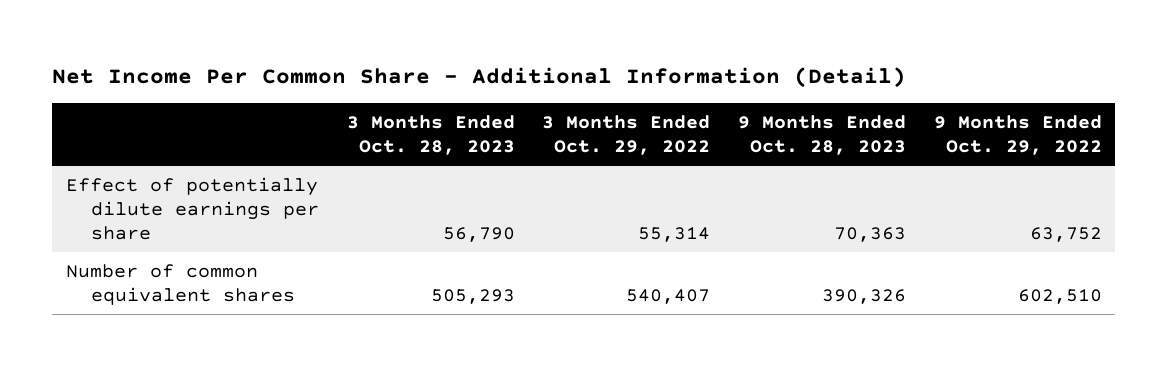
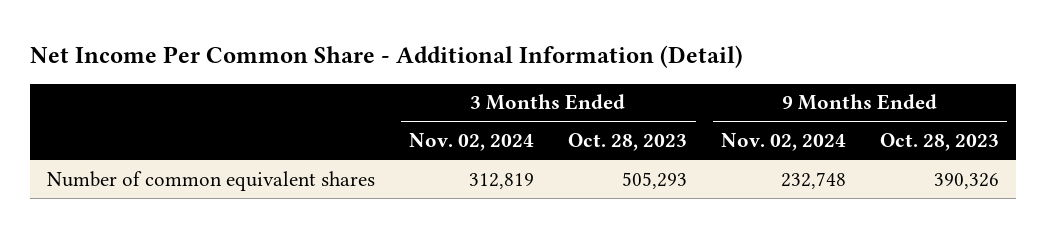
[542,114,711,156] 3 Months Ended Oct. 29, 2022 -> none
[933,114,1102,156] 9 Months Ended Oct. 29, 2022 -> none
none -> [409,133,535,152] Nov. 02, 2024
none -> [721,133,847,152] Nov. 02, 2024
[65,176,320,241] Effect of potentially dilute earnings per share -> none

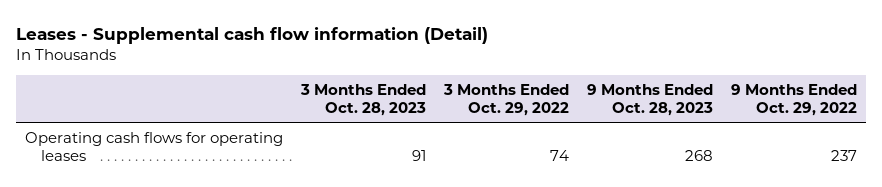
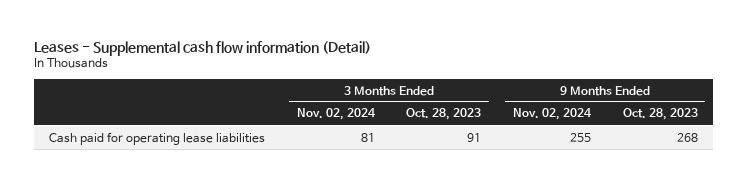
[443,83,570,117] 3 Months Ended Oct. 29, 2022 -> none
[731,83,858,117] 9 Months Ended Oct. 29, 2022 -> none
none -> [296,108,376,121] Nov. 02, 2024
none -> [512,108,592,121] Nov. 02, 2024
[25,131,284,162] Operating cash flows for operating leases -> [49,131,266,145] Cash paid for operating lease liabilities

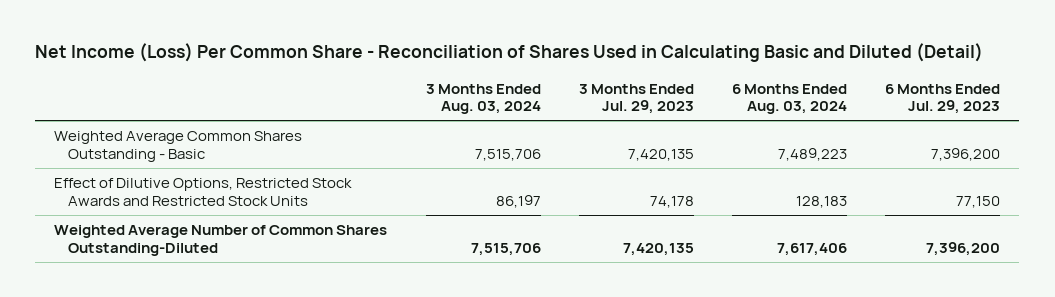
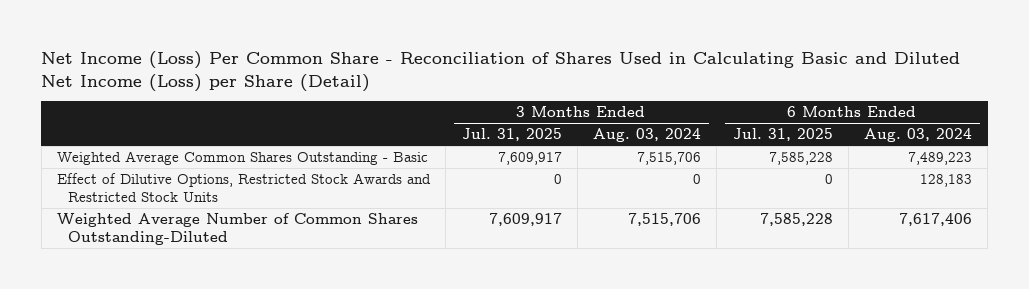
[35,43,984,63] Net Income (Loss) Per Common Share - Reconciliation of Shares Used in Calculating Basic and Diluted (Detail) -> [41,50,961,92] Net Income (Loss) Per Common Share - Reconciliation of Shares Used in Calculating Basic and Diluted Net Income (Loss) per Share (Detail)
[578,83,694,115] 3 Months Ended Jul. 29, 2023 -> none
[885,83,1001,115] 6 Months Ended Jul. 29, 2023 -> none
none -> [461,128,562,142] Jul. 31, 2025
none -> [732,128,833,142] Jul. 31, 2025
[495,194,541,208] 86,197 -> [693,174,702,185] 0

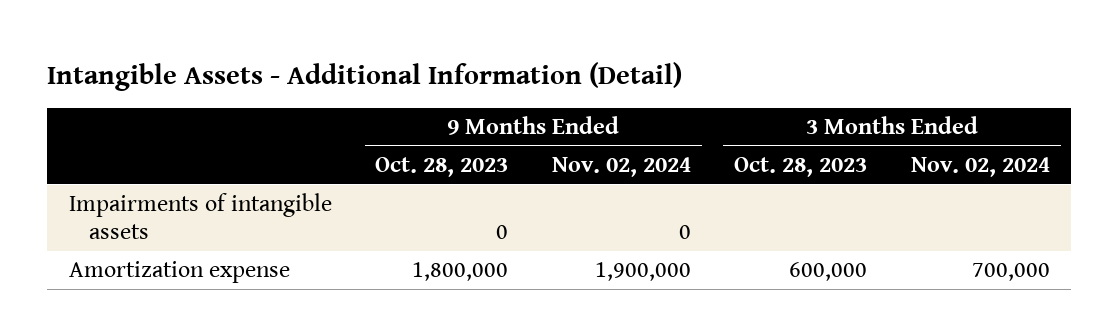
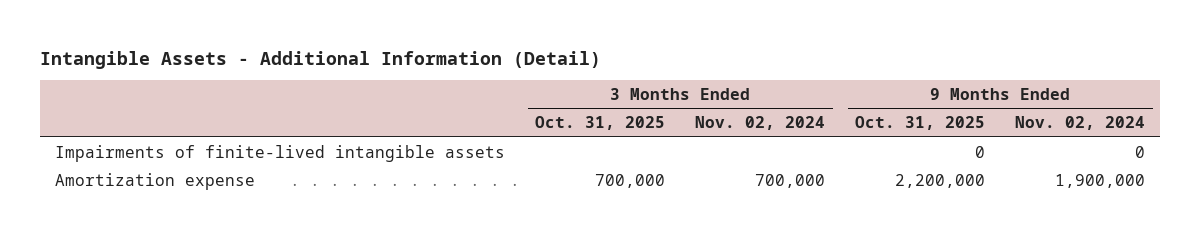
[375,157,509,178] Oct. 28, 2023 -> none
[734,157,868,178] Oct. 28, 2023 -> none
none -> [535,116,666,131] Oct. 31, 2025
none -> [855,116,986,131] Oct. 31, 2025
[69,193,333,239] Impairments of intangible assets -> [55,144,506,162] Impairments of finite-lived intangible assets

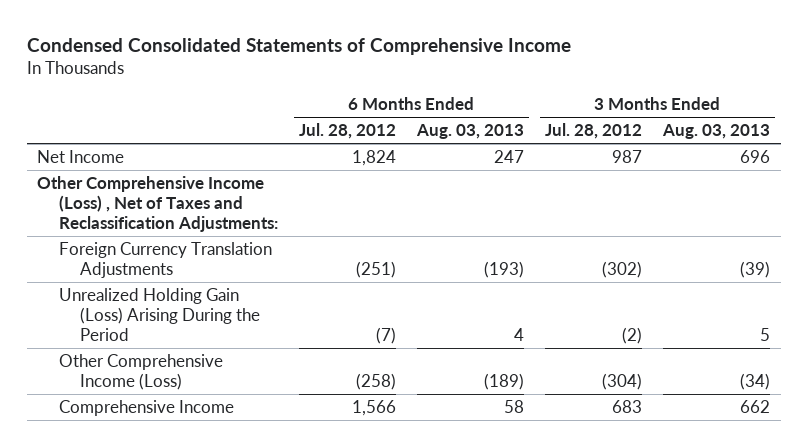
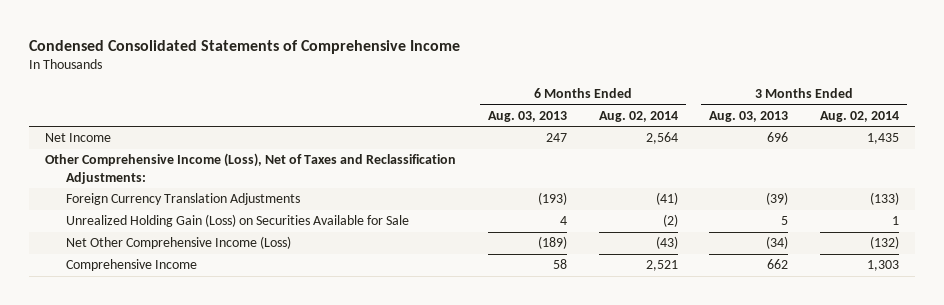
[298,123,396,140] Jul. 28, 2012 -> none
[544,123,642,140] Jul. 28, 2012 -> none
none -> [598,110,678,122] Aug. 02, 2014
none -> [820,110,900,122] Aug. 02, 2014
[37,176,278,232] Other Comprehensive Income (Loss) , Net of Taxes and Reclassification Adjustments: -> [45,153,457,184] Other Comprehensive Income (Loss), Net of Taxes and Reclassification Adjustments:
[58,288,261,341] Unrealized Holding Gain (Loss) Arising During the Period -> [66,214,410,228] Unrealized Holding Gain (Loss) on Securities Available for Sale
[58,354,223,390] Other Comprehensive Income (Loss) -> [66,236,292,250] Net Other Comprehensive Income (Loss)

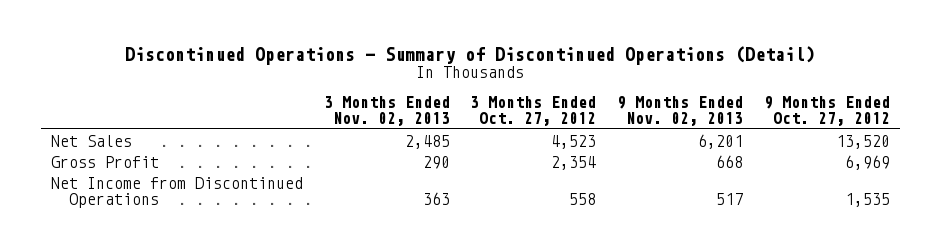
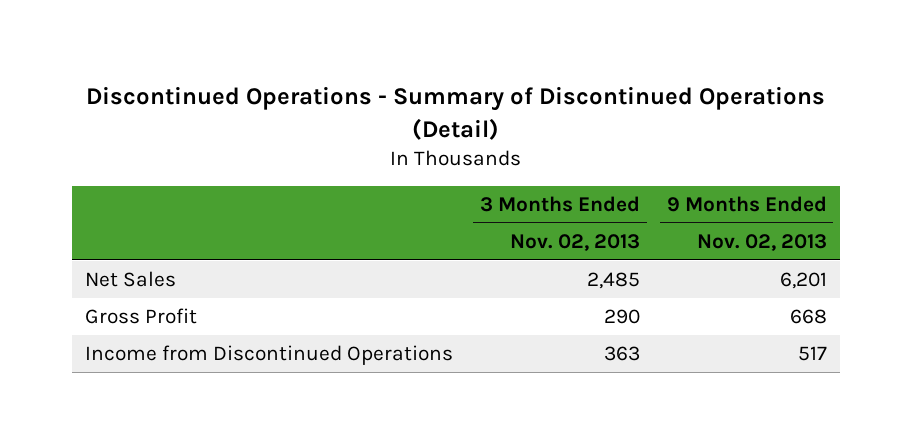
[470,96,597,127] 3 Months Ended Oct. 27, 2012 -> none
[764,96,891,127] 9 Months Ended Oct. 27, 2012 -> none
[50,176,303,208] Net Income from Discontinued Operations -> [85,345,454,366] Income from Discontinued Operations

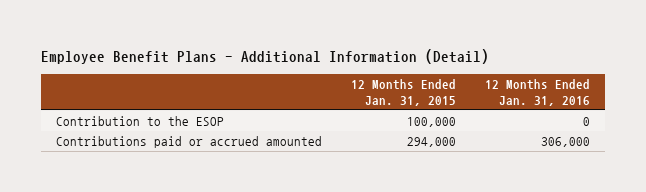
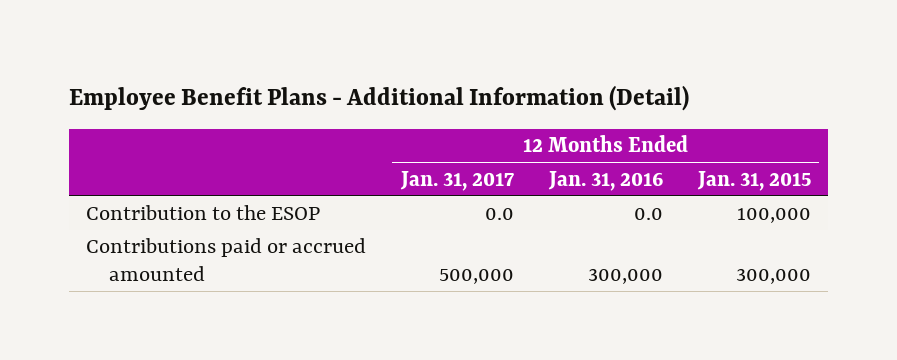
none -> [399,170,514,191] Jan. 31, 2017
[583,116,591,126] 0 -> [633,208,663,221] 0.0
[406,136,456,147] 294,000 -> [735,267,811,284] 300,000
[541,136,591,147] 306,000 -> [587,267,663,284] 300,000

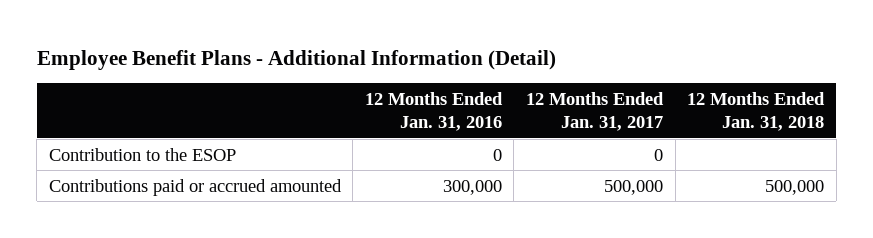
[696,170,811,191] Jan. 31, 2015 -> none
none -> [687,92,826,132] 12 Months Ended Jan. 31, 2018
[484,208,514,221] 0.0 -> [654,148,664,161] 0
[633,208,663,221] 0.0 -> [492,148,502,161] 0

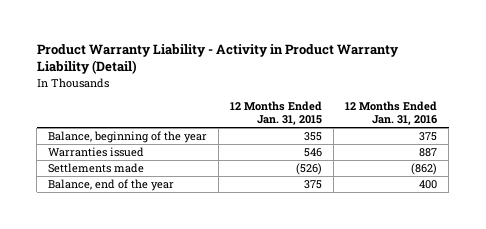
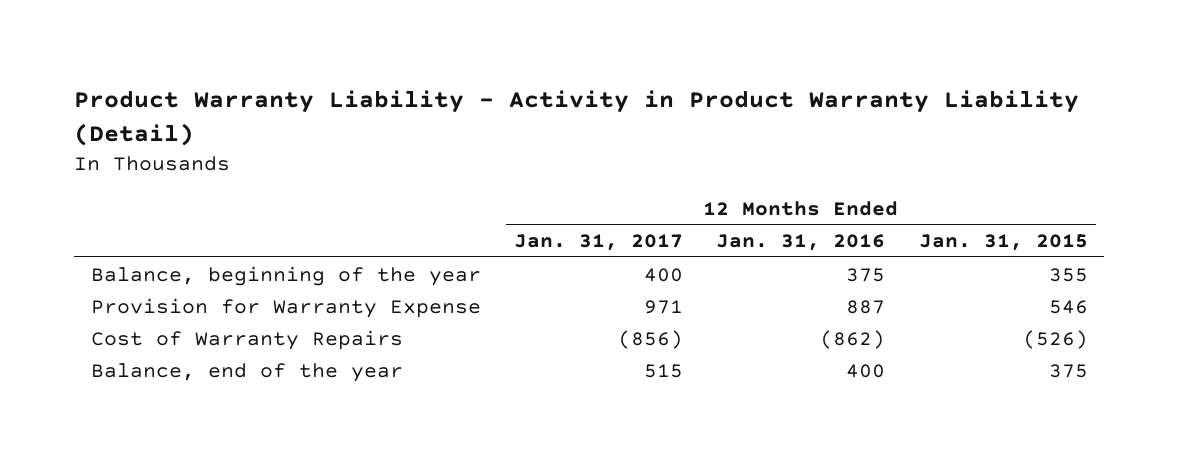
none -> [513,234,683,252] Jan. 31, 2017
[48,147,145,158] Warranties issued -> [90,297,481,318] Provision for Warranty Expense
[48,163,145,174] Settlements made -> [90,329,403,350] Cost of Warranty Repairs

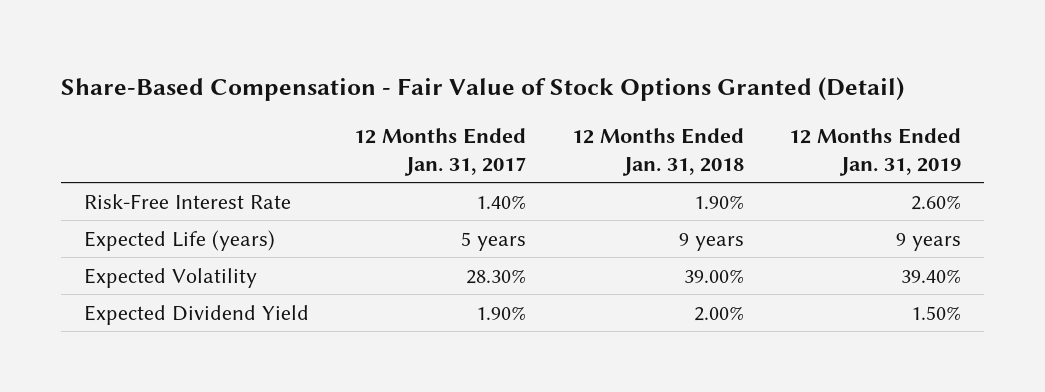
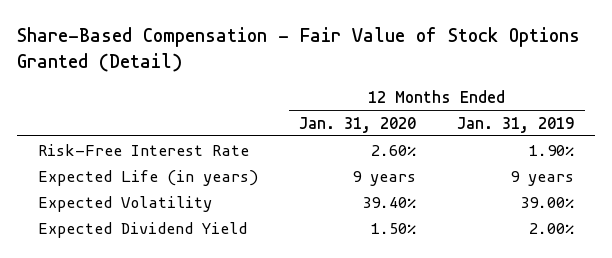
[354,127,527,176] 12 Months Ended Jan. 31, 2017 -> none
[571,127,744,176] 12 Months Ended Jan. 31, 2018 -> none
none -> [298,116,416,133] Jan. 31, 2020
[910,194,961,210] 2.60% -> [529,144,575,156] 1.90%
[83,229,275,251] Expected Life (years) -> [37,169,258,186] Expected Life (in years)
[900,268,961,283] 39.40% -> [520,196,575,208] 39.00%
[910,305,961,320] 1.50% -> [529,222,575,234] 2.00%

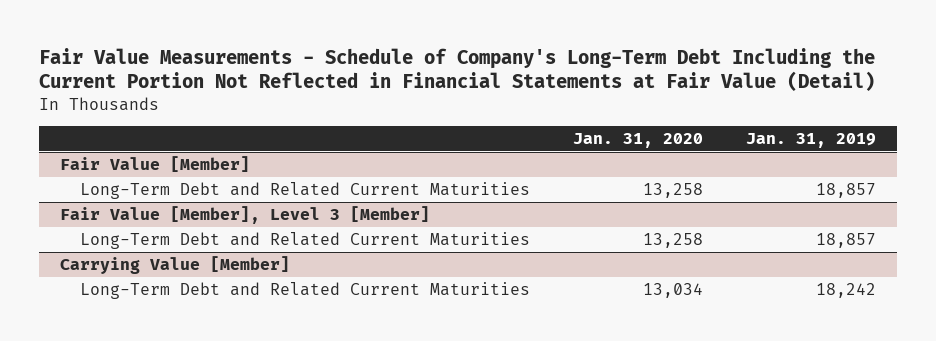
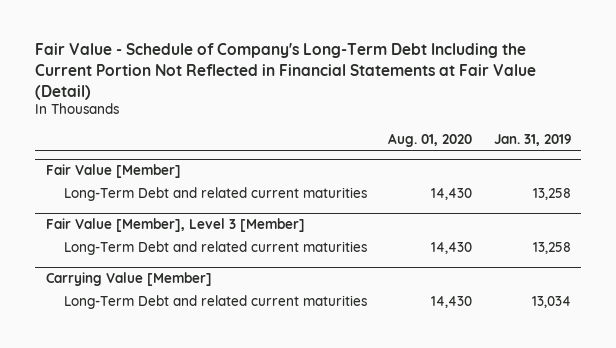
[38,47,875,92] Fair Value Measurements - Schedule of Company's Long-Term Debt Including the Current Portion Not Reflected in Financial Statements at Fair Value (Detail) -> [34,43,536,100] Fair Value - Schedule of Company's Long-Term Debt Including the Current Portion Not Reflected in Financial Statements at Fair Value (Detail)
[573,132,704,148] Jan. 31, 2020 -> none
none -> [388,132,473,147] Aug. 01, 2020
[80,182,531,200] Long-Term Debt and Related Current Maturities -> [63,187,367,202] Long-Term Debt and related current maturities
[815,183,876,199] 18,857 -> [532,188,571,201] 13,258
[80,232,531,250] Long-Term Debt and Related Current Maturities -> [63,241,367,256] Long-Term Debt and related current maturities
[815,233,876,249] 18,857 -> [532,242,571,255] 13,258
[80,282,531,300] Long-Term Debt and Related Current Maturities -> [63,295,367,310] Long-Term Debt and related current maturities
[815,283,876,299] 18,242 -> [531,296,571,309] 13,034

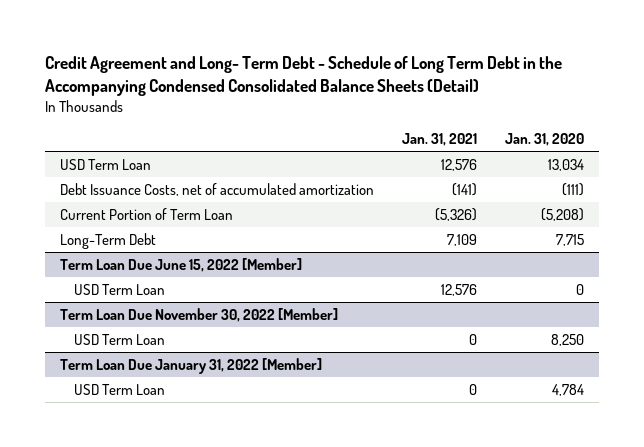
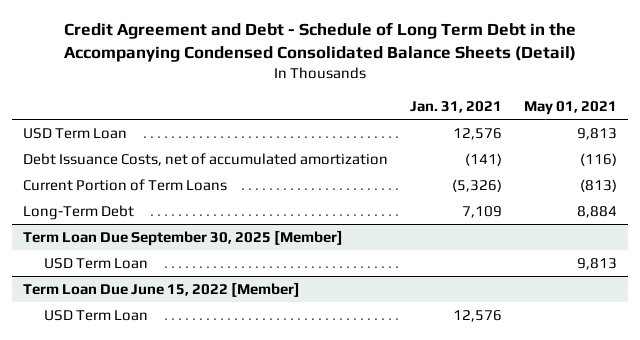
[45,55,563,96] Credit Agreement and Long- Term Debt - Schedule of Long Term Debt in the Accompanying Condensed Consolidated Balance Sheets (Detail) -> [64,22,577,63] Credit Agreement and Debt - Schedule of Long Term Debt in the Accompanying Condensed Consolidated Balance Sheets (Detail)
[505,133,585,147] Jan. 31, 2020 -> none
none -> [524,100,618,115] May 01, 2021
[59,207,233,220] Current Portion of Term Loan -> [23,178,228,191] Current Portion of Term Loans
none -> [23,229,344,246] Term Loan Due September 30, 2025 [Member]
none -> [43,257,148,269] USD Term Loan
[59,307,338,322] Term Loan Due November 30, 2022 [Member] -> none
[74,333,166,345] USD Term Loan -> none
[59,357,322,374] Term Loan Due January 31, 2022 [Member] -> none
[74,383,166,395] USD Term Loan -> none

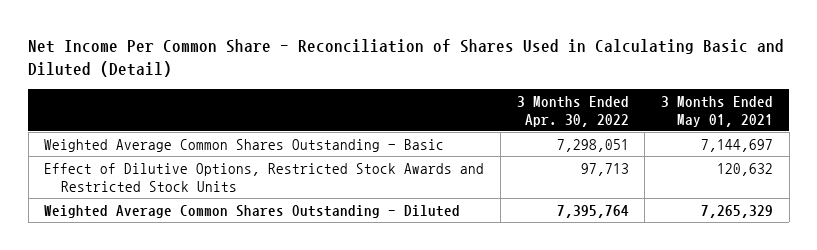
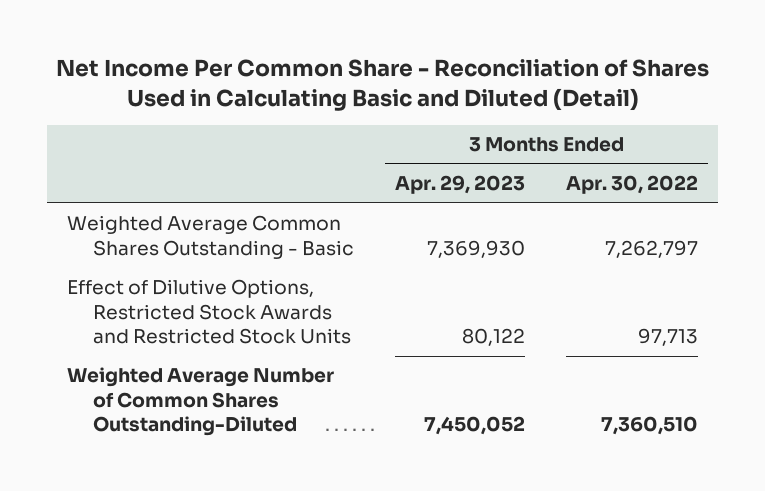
[661,95,774,127] 3 Months Ended May 01, 2021 -> none
none -> [395,175,526,195] Apr. 29, 2023
[556,138,629,152] 7,298,051 -> [604,239,698,258] 7,262,797
[44,204,461,218] Weighted Average Common Shares Outstanding - Diluted -> [67,367,335,437] Weighted Average Number of Common Shares Outstanding-Diluted
[556,204,629,218] 7,395,764 -> [600,416,698,436] 7,360,510

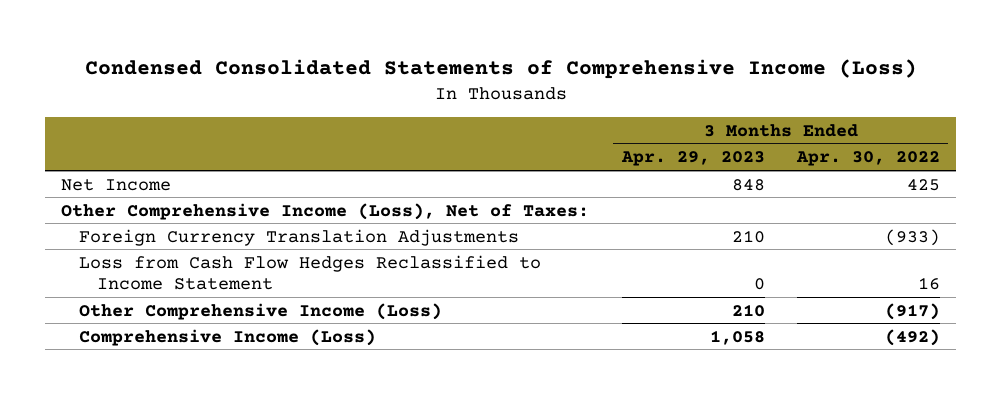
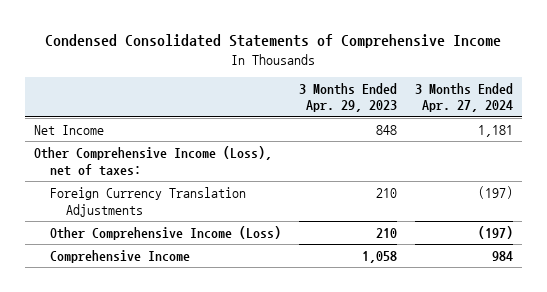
[84,58,917,79] Condensed Consolidated Statements of Comprehensive Income (Loss) -> [45,34,502,49] Condensed Consolidated Statements of Comprehensive Income
[795,151,940,167] Apr. 30, 2022 -> none
none -> [414,82,513,113] 3 Months Ended Apr. 27, 2024
[61,202,590,220] Other Comprehensive Income (Loss), Net of Taxes: -> [33,145,272,176] Other Comprehensive Income (Loss), net of taxes:
[78,254,541,291] Loss from Cash Flow Hedges Reclassified to Income Statement -> none
[78,328,376,346] Comprehensive Income (Loss) -> [49,249,190,263] Comprehensive Income

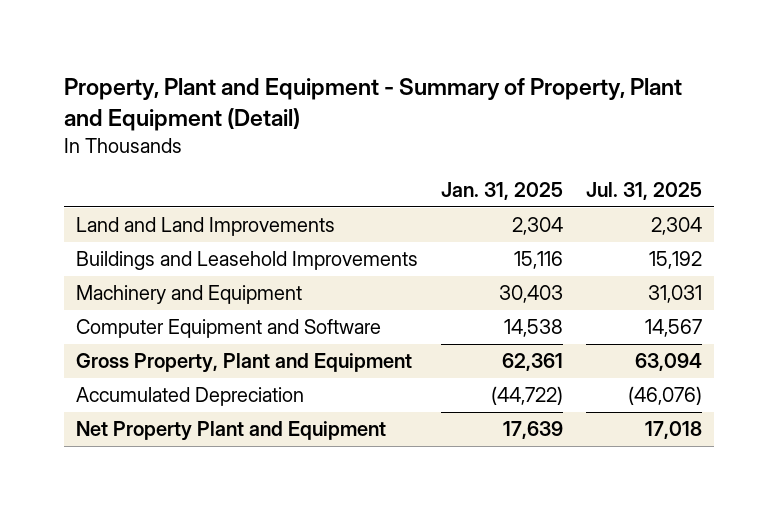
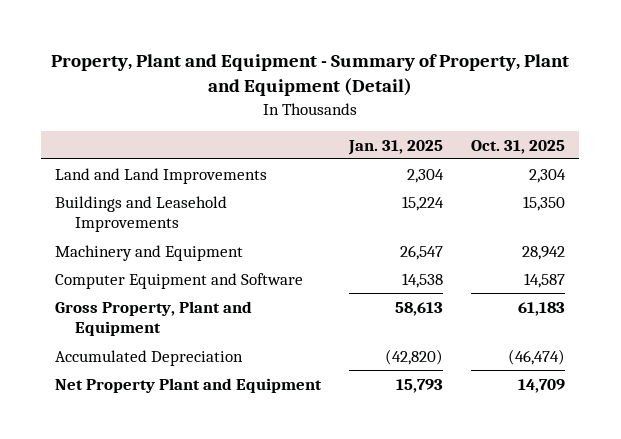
[586,182,703,201] Jul. 31, 2025 -> none
none -> [471,139,566,154] Oct. 31, 2025
[514,251,564,270] 15,116 -> [402,195,445,211] 15,224
[499,285,564,304] 30,403 -> [400,244,444,260] 26,547
[502,353,564,372] 62,361 -> [395,301,444,316] 58,613
[491,386,564,406] (44,722) -> [385,348,444,365] (42,820)
[503,421,564,440] 17,639 -> [396,378,444,393] 15,793

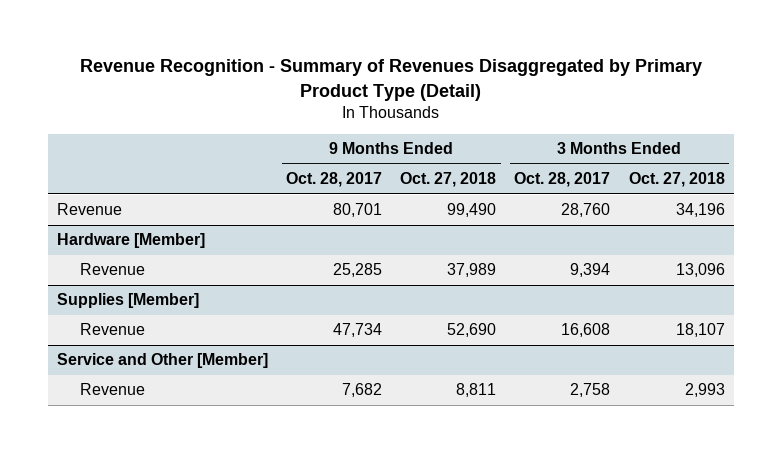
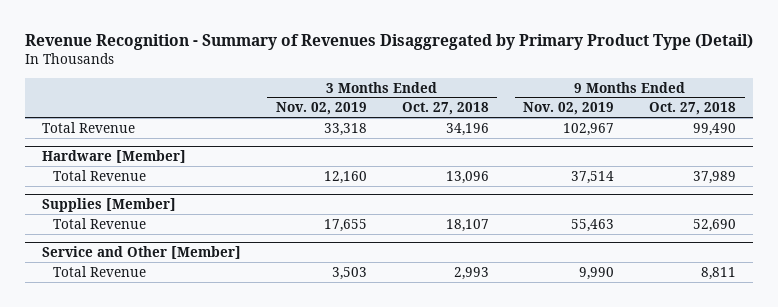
[286,172,383,188] Oct. 28, 2017 -> none
[514,172,611,188] Oct. 28, 2017 -> none
none -> [276,102,368,116] Nov. 02, 2019
none -> [523,102,615,116] Nov. 02, 2019
[57,203,123,216] Revenue -> [42,121,136,133] Total Revenue
[80,263,146,276] Revenue -> [53,169,147,181] Total Revenue
[80,323,146,336] Revenue -> [53,217,147,229] Total Revenue
[80,383,146,396] Revenue -> [53,265,147,277] Total Revenue

